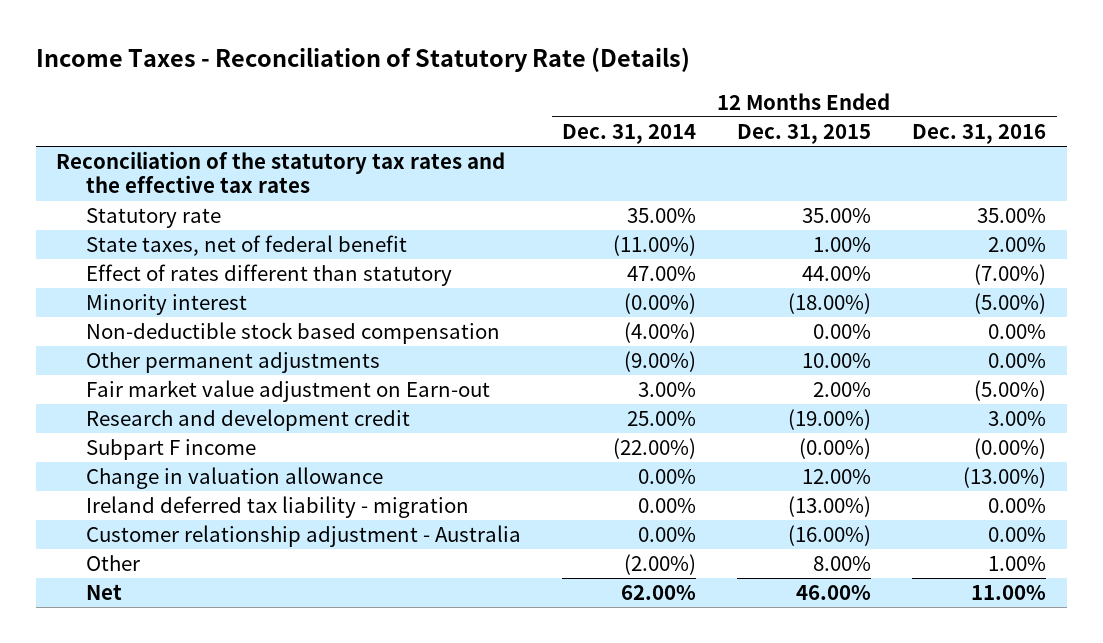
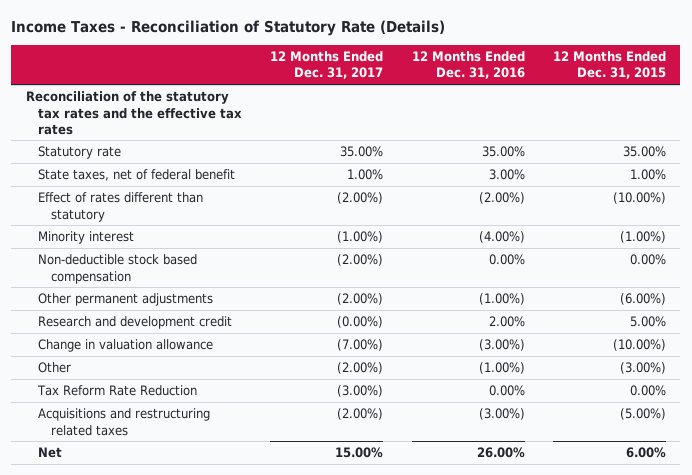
[562,124,697,145] Dec. 31, 2014 -> none
none -> [270,51,384,80] 12 Months Ended Dec. 31, 2017
[988,237,1047,253] 2.00% -> [488,169,525,181] 3.00%
[802,266,872,282] 44.00% -> [613,192,667,205] (10.00%)
[974,264,1047,286] (7.00%) -> [478,192,525,205] (2.00%)
[788,293,872,315] (18.00%) -> [620,231,667,244] (1.00%)
[974,293,1047,315] (5.00%) -> [478,231,525,244] (4.00%)
[85,380,490,403] Fair market value adjustment on Earn-out -> none
[85,439,256,461] Subpart F income -> none
[85,496,469,519] Ireland deferred tax liability - migration -> none
[85,525,521,548] Customer relationship adjustment - Australia -> none
[802,353,872,369] 10.00% -> [620,293,667,306] (6.00%)
[988,353,1047,369] 0.00% -> [478,293,525,306] (1.00%)
[788,409,872,431] (19.00%) -> [630,316,667,328] 5.00%
[988,411,1047,427] 3.00% -> [488,316,525,328] 2.00%
[802,469,872,485] 12.00% -> [613,339,667,352] (10.00%)
[963,467,1047,489] (13.00%) -> [478,339,525,352] (3.00%)
[813,556,872,572] 8.00% -> [620,362,667,375] (3.00%)
[988,556,1047,572] 1.00% -> [478,362,525,375] (1.00%)
none -> [37,385,198,397] Tax Reform Rate Reduction
none -> [38,408,211,436] Acquisitions and restructuring related taxes
[796,585,872,601] 46.00% -> [626,447,667,459] 6.00%
[971,585,1047,601] 11.00% -> [476,447,525,459] 26.00%

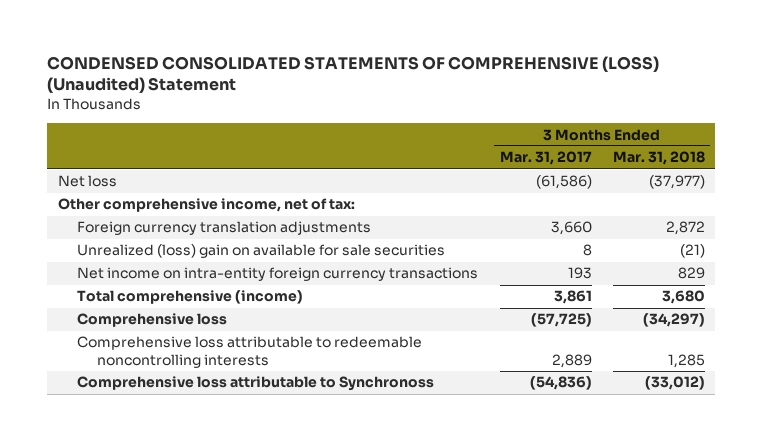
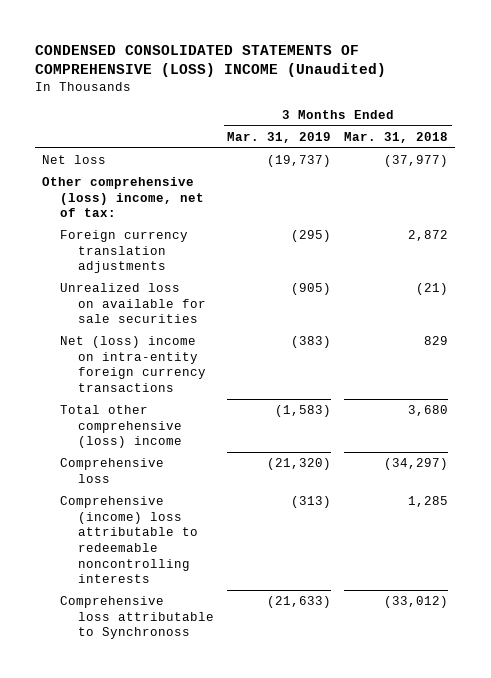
[47,55,660,94] CONDENSED CONSOLIDATED STATEMENTS OF COMPREHENSIVE (LOSS) (Unaudited) Statement -> [35,44,387,78] CONDENSED CONSOLIDATED STATEMENTS OF COMPREHENSIVE (LOSS) INCOME (Unaudited)
[499,151,592,166] Mar. 31, 2017 -> none
none -> [227,131,332,143] Mar. 31, 2019
[57,198,355,213] Other comprehensive income, net of tax: -> [42,177,205,218] Other comprehensive (loss) income, net of tax:
[77,244,446,259] Unrealized (loss) gain on available for sale securities -> [60,283,207,324] Unrealized loss on available for sale securities
[77,267,479,282] Net income on intra-entity foreign currency transactions -> [60,336,207,393] Net (loss) income on intra-entity foreign currency transactions
[77,290,304,305] Total comprehensive (income) -> [60,405,183,449] Total other comprehensive (loss) income
[77,336,423,368] Comprehensive loss attributable to redeemable noncontrolling interests -> [60,496,199,584] Comprehensive (income) loss attributable to redeemable noncontrolling interests

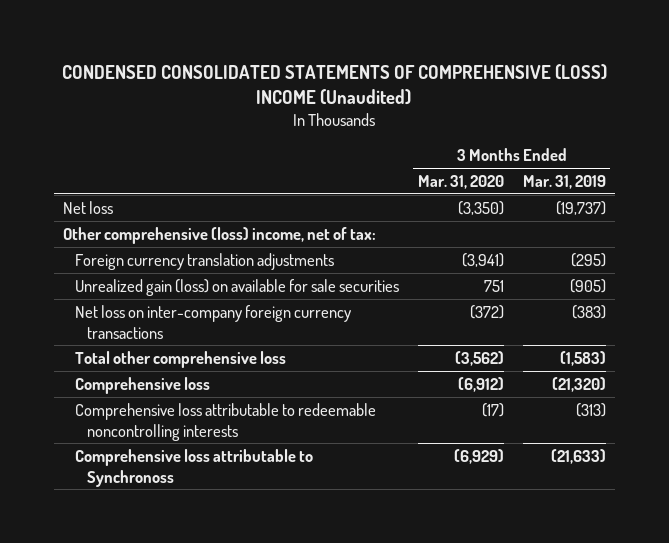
[344,131,449,143] Mar. 31, 2018 -> none
none -> [417,174,504,189] Mar. 31, 2020
[60,283,207,324] Unrealized loss on available for sale securities -> [75,278,400,296] Unrealized gain (loss) on available for sale securities
[60,336,207,393] Net (loss) income on intra-entity foreign currency transactions -> [75,304,352,339] Net loss on inter-company foreign currency transactions
[60,405,183,449] Total other comprehensive (loss) income -> [75,350,287,368] Total other comprehensive loss
[60,496,199,584] Comprehensive (income) loss attributable to redeemable noncontrolling interests -> [75,402,377,441] Comprehensive loss attributable to redeemable noncontrolling interests

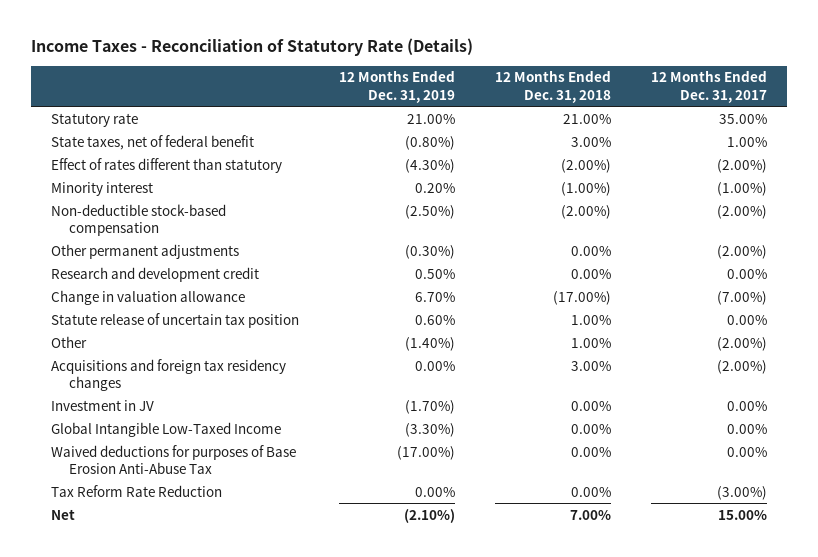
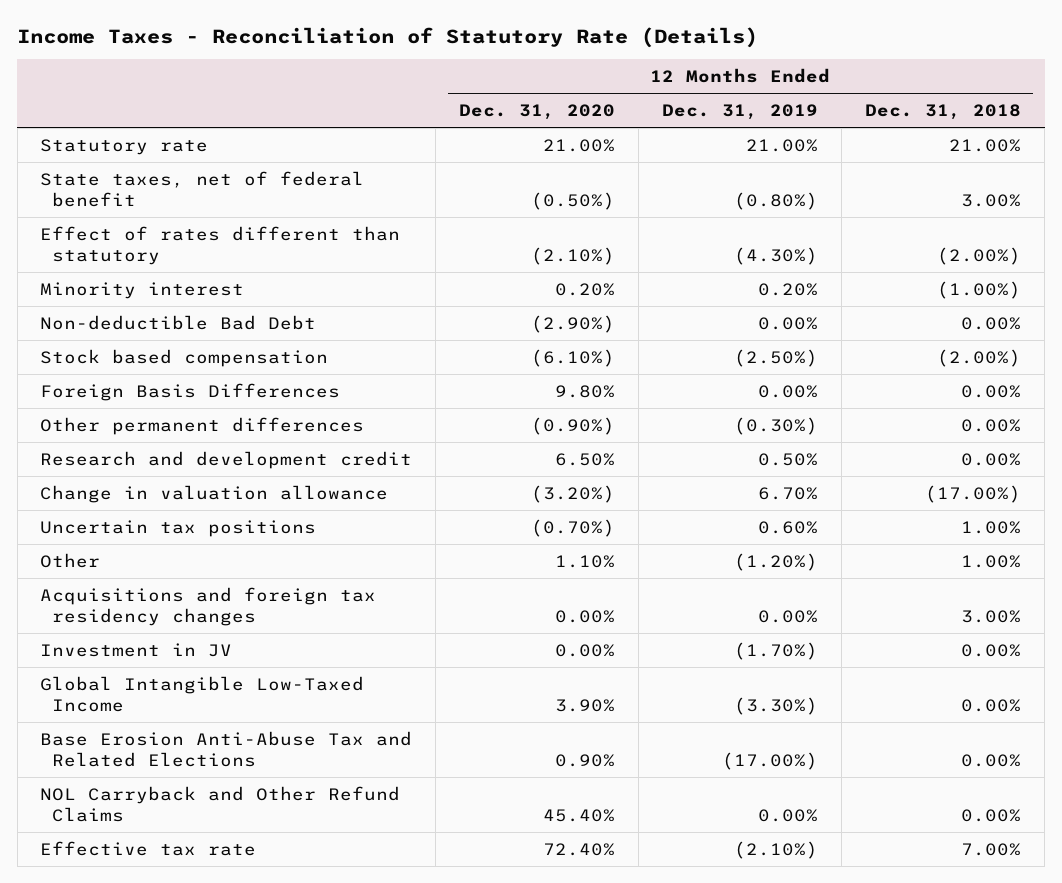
[650,70,767,103] 12 Months Ended Dec. 31, 2017 -> none
none -> [459,104,616,121] Dec. 31, 2020
none -> [40,314,317,330] Non-deductible Bad Debt
[50,203,226,236] Non-deductible stock-based compensation -> [40,348,329,367] Stock based compensation
none -> [40,382,341,401] Foreign Basis Differences
[50,243,239,259] Other permanent adjustments -> [40,416,365,435] Other permanent differences
[50,312,299,328] Statute release of uncertain tax position -> [40,519,317,537] Uncertain tax positions
[404,336,455,351] (1.40%) -> [734,552,819,571] (1.20%)
[50,484,222,497] Tax Reform Rate Reduction -> none
[50,444,296,474] Waived deductions for purposes of Base Erosion Anti-Abuse Tax -> [40,730,413,767] Base Erosion Anti-Abuse Tax and Related Elections
none -> [40,785,401,822] NOL Carryback and Other Refund Claims
[50,508,75,520] Net -> [40,840,257,856] Effective tax rate

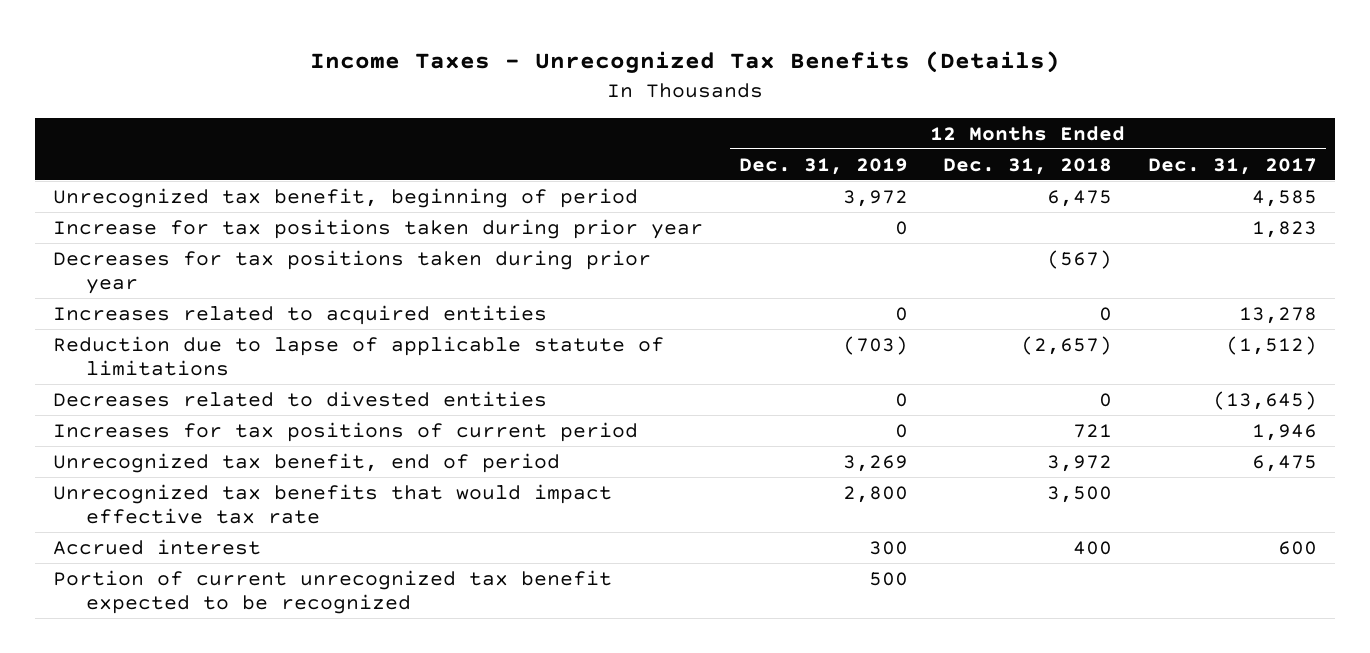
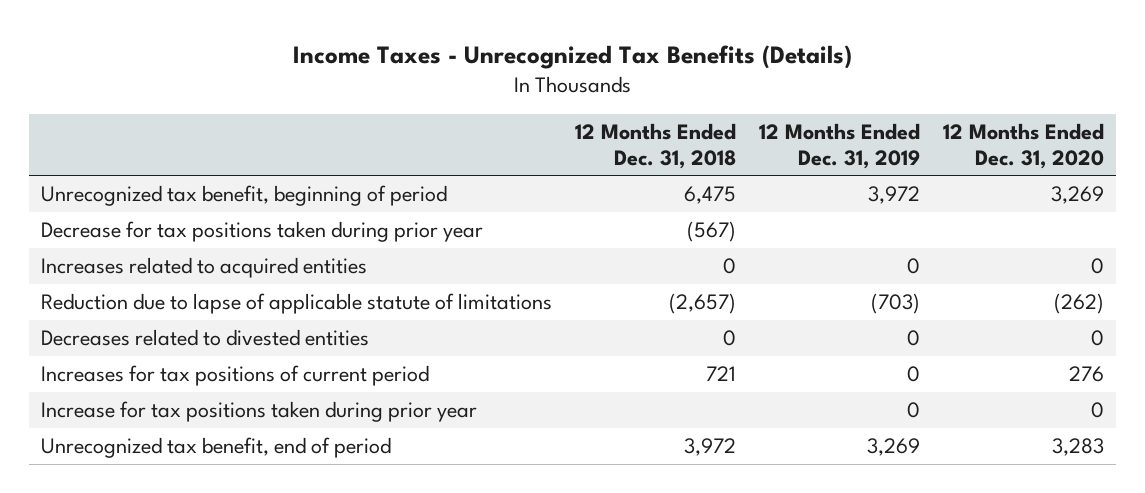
[1148,157,1318,175] Dec. 31, 2017 -> none
none -> [943,123,1105,169] 12 Months Ended Dec. 31, 2020
[52,249,651,295] Decreases for tax positions taken during prior year -> [40,221,483,243] Decrease for tax positions taken during prior year
[52,218,703,239] Increase for tax positions taken during prior year -> [40,401,477,423] Increase for tax positions taken during prior year
[52,483,612,525] Unrecognized tax benefits that would impact effective tax rate -> none
[52,538,261,555] Accrued interest -> none
[52,569,612,615] Portion of current unrecognized tax benefit expected to be recognized -> none

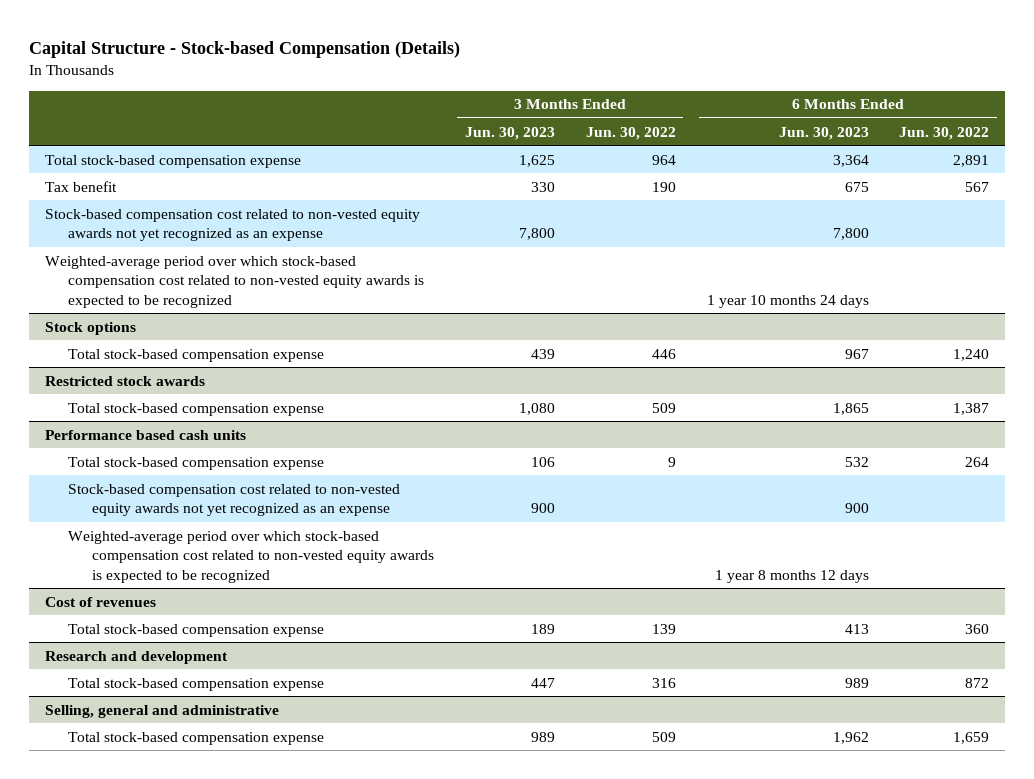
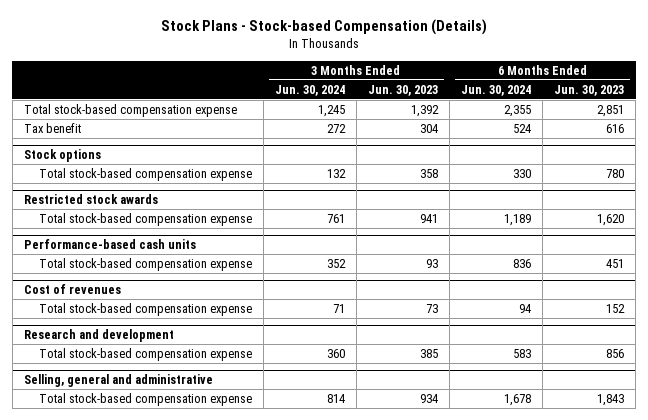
[29,40,461,58] Capital Structure - Stock-based Compensation (Details) -> [160,19,487,36] Stock Plans - Stock-based Compensation (Details)
[585,126,676,140] Jun. 30, 2022 -> none
[899,126,990,140] Jun. 30, 2022 -> none
none -> [274,84,345,96] Jun. 30, 2024
none -> [461,84,532,96] Jun. 30, 2024
[44,208,420,242] Stock-based compensation cost related to non-vested equity awards not yet recognized as an expense -> none
[44,255,425,308] Weighted-average period over which stock-based compensation cost related to non-vested equity awards is expected to be recognized -> none
[518,154,555,167] 1,625 -> [411,104,440,117] 1,392
[832,154,869,167] 3,364 -> [597,104,625,117] 2,851
[530,181,555,192] 330 -> [420,123,439,133] 304
[844,181,869,192] 675 -> [606,123,625,133] 616
[530,348,555,359] 439 -> [420,168,439,178] 358
[844,348,869,359] 967 -> [606,168,625,178] 780
[68,483,401,517] Stock-based compensation cost related to non-vested equity awards not yet recognized as an expense -> none
[68,530,435,583] Weighted-average period over which stock-based compensation cost related to non-vested equity awards is expected to be recognized -> none
[518,402,555,415] 1,080 -> [420,213,439,223] 941
[832,402,869,415] 1,865 -> [597,213,625,226] 1,620
[44,429,246,440] Performance based cash units -> [23,239,196,250] Performance-based cash units
[530,456,555,467] 106 -> [426,258,439,268] 93
[844,456,869,467] 532 -> [606,258,625,268] 451
[530,623,555,634] 189 -> [426,303,439,313] 73
[844,623,869,634] 413 -> [606,303,626,313] 152
[530,677,555,688] 447 -> [420,348,439,358] 385
[844,677,869,688] 989 -> [606,348,625,358] 856
[530,731,555,742] 989 -> [420,393,439,403] 934
[832,731,869,744] 1,962 -> [597,393,625,406] 1,843

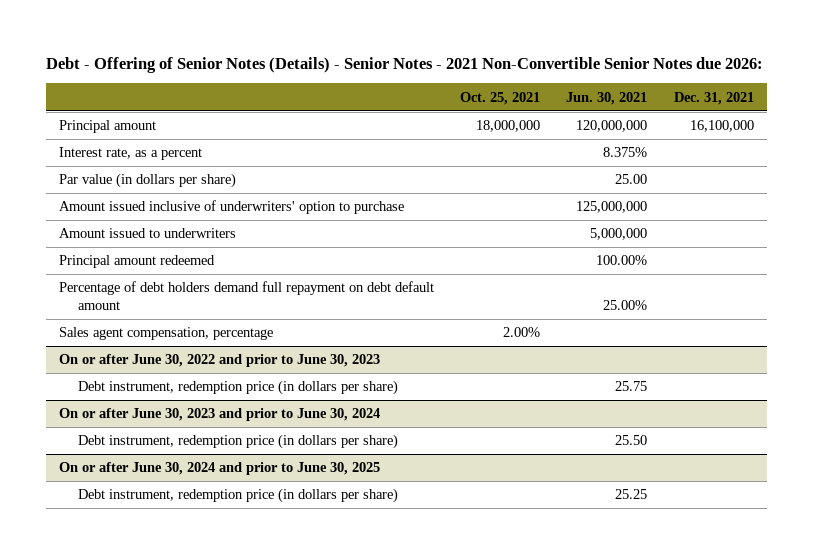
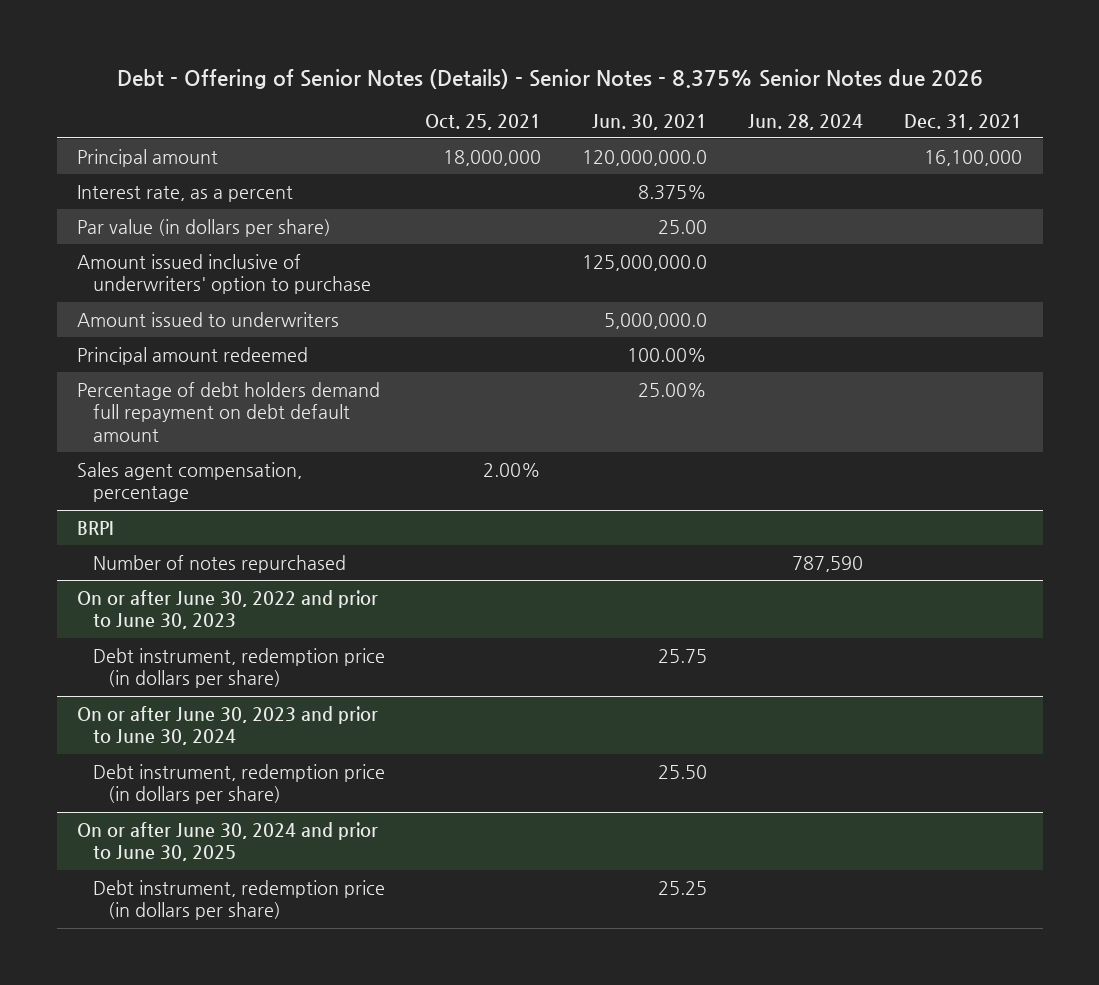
[46,56,764,73] Debt - Offering of Senior Notes (Details) - Senior Notes - 2021 Non-Convertible Senior Notes due 2026: -> [116,68,983,89] Debt - Offering of Senior Notes (Details) - Senior Notes - 8.375% Senior Notes due 2026
none -> [748,113,864,130] Jun. 28, 2024
[576,120,648,133] 120,000,000 -> [582,149,708,166] 120,000,000.0
[576,201,648,214] 125,000,000 -> [582,254,708,271] 125,000,000.0
[590,228,648,241] 5,000,000 -> [604,312,708,329] 5,000,000.0
none -> [77,520,114,535] BRPI
none -> [92,554,346,573] Number of notes repurchased

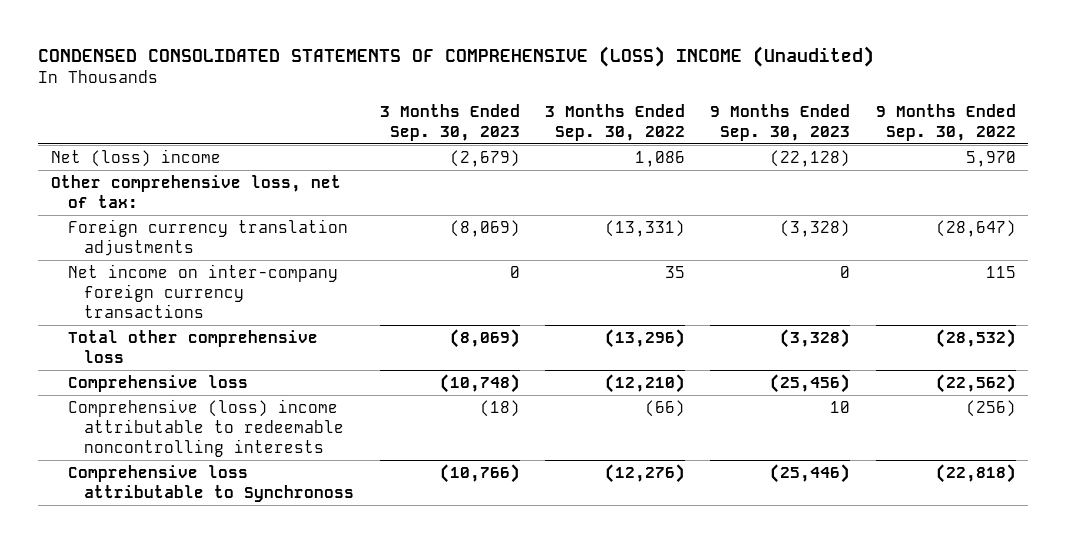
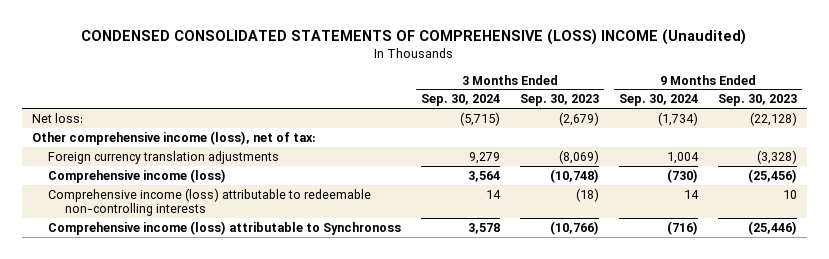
[545,103,686,141] 3 Months Ended Sep. 30, 2022 -> none
[875,103,1016,141] 9 Months Ended Sep. 30, 2022 -> none
none -> [421,94,501,107] Sep. 30, 2024
none -> [618,94,698,107] Sep. 30, 2024
[50,148,221,167] Net (loss) income -> [31,112,83,123] Net loss:
[50,174,341,208] Other comprehensive loss, net of tax: -> [31,130,316,145] Other comprehensive income (loss), net of tax:
[67,263,338,319] Net income on inter-company foreign currency transactions -> none
[67,329,318,363] Total other comprehensive loss -> none
[67,374,248,392] Comprehensive loss -> [48,168,227,183] Comprehensive income (loss)
[67,398,345,458] Comprehensive (loss) income attributable to redeemable noncontrolling interests -> [48,187,372,217] Comprehensive income (loss) attributable to redeemable non-controlling interests
[67,464,355,502] Comprehensive loss attributable to Synchronoss -> [48,220,402,235] Comprehensive income (loss) attributable to Synchronoss

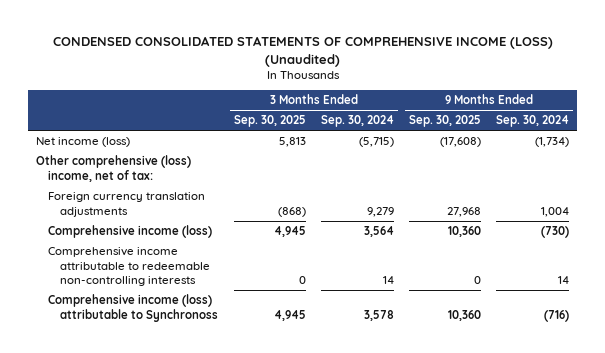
[81,29,747,46] CONDENSED CONSOLIDATED STATEMENTS OF COMPREHENSIVE (LOSS) INCOME (Unaudited) -> [52,35,553,67] CONDENSED CONSOLIDATED STATEMENTS OF COMPREHENSIVE INCOME (LOSS) (Unaudited)
[520,94,600,107] Sep. 30, 2023 -> none
[717,94,797,107] Sep. 30, 2023 -> none
none -> [233,115,306,128] Sep. 30, 2025
none -> [408,115,481,128] Sep. 30, 2025
[31,112,83,123] Net loss: -> [35,136,130,147] Net income (loss)
[31,130,316,145] Other comprehensive income (loss), net of tax: -> [35,154,191,182] Other comprehensive (loss) income, net of tax:
[48,187,372,217] Comprehensive income (loss) attributable to redeemable non-controlling interests -> [48,246,211,287] Comprehensive income attributable to redeemable non-controlling interests

